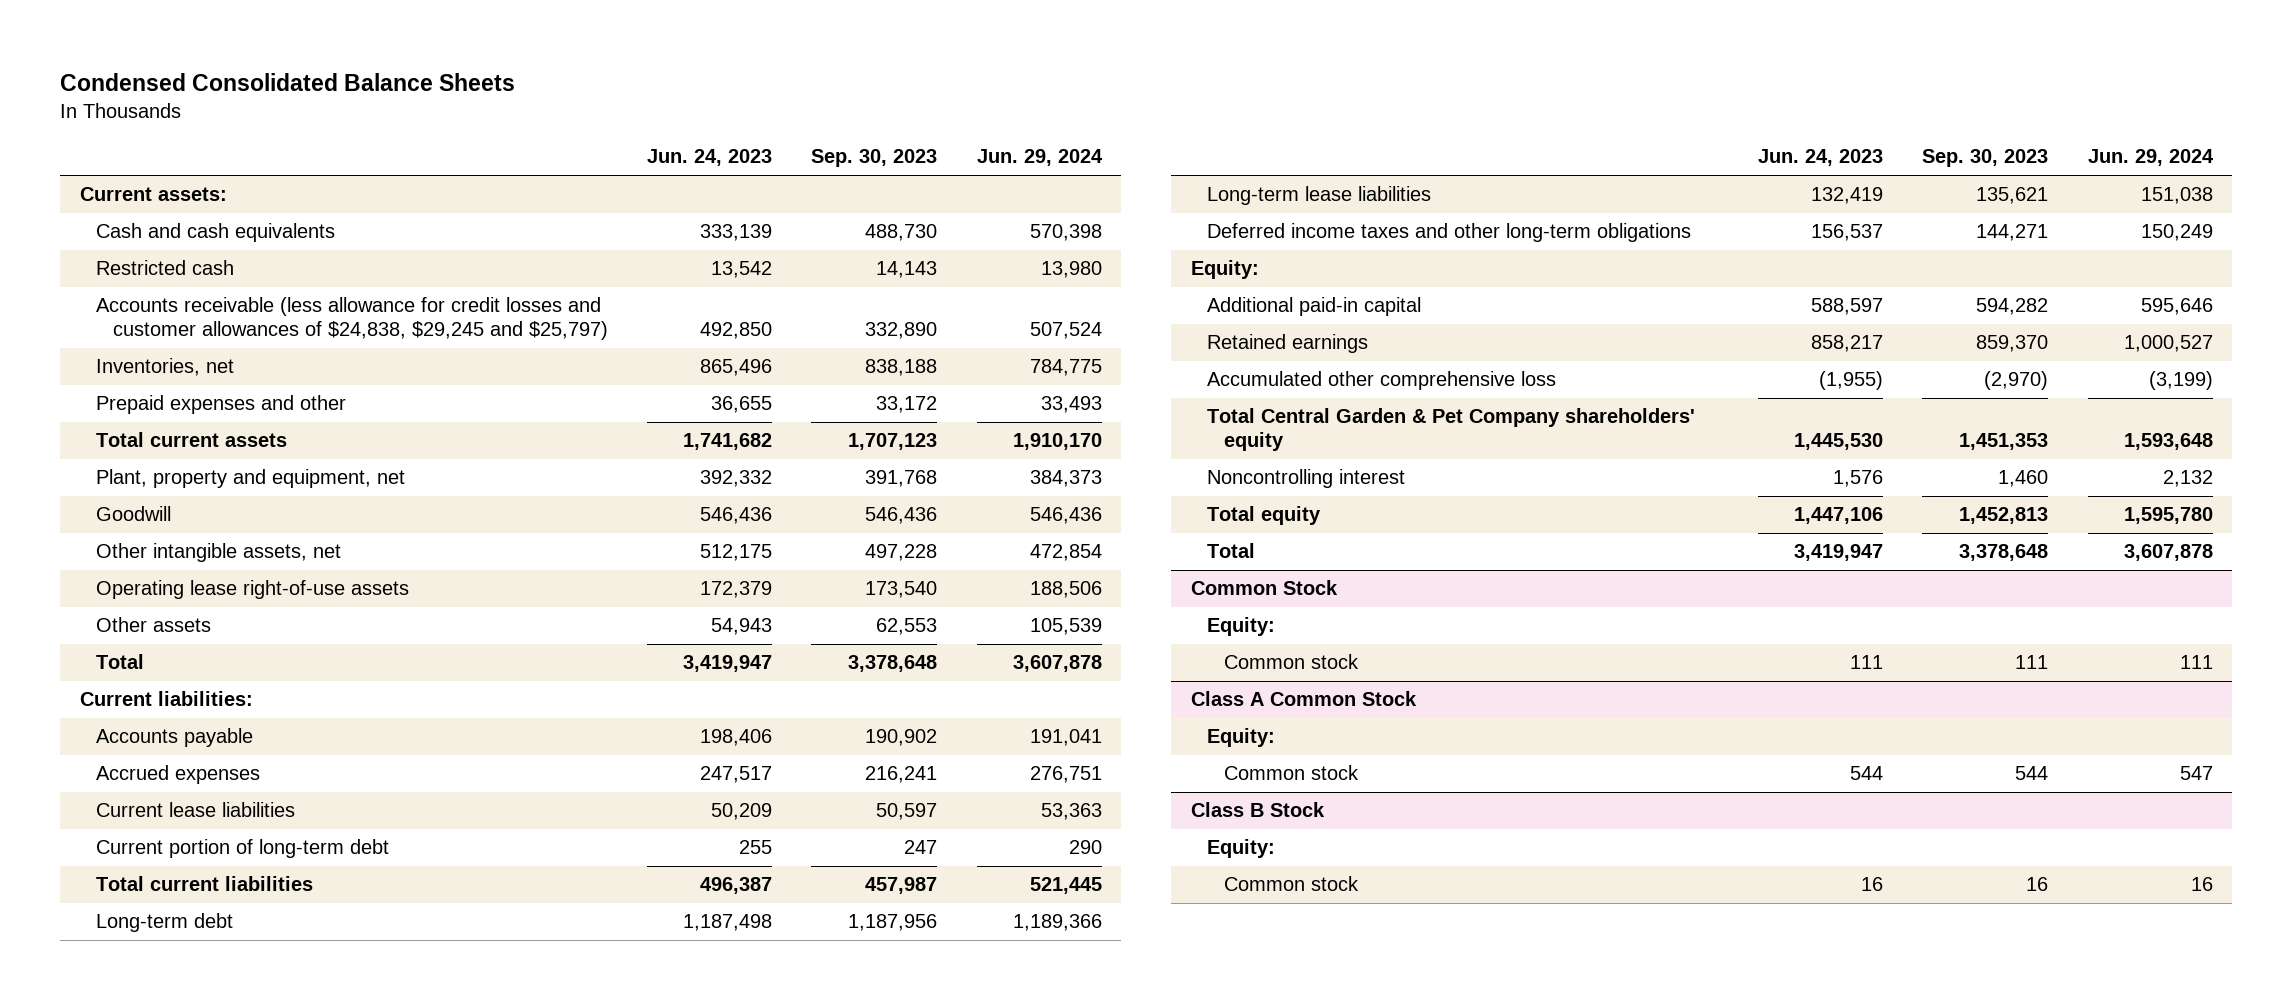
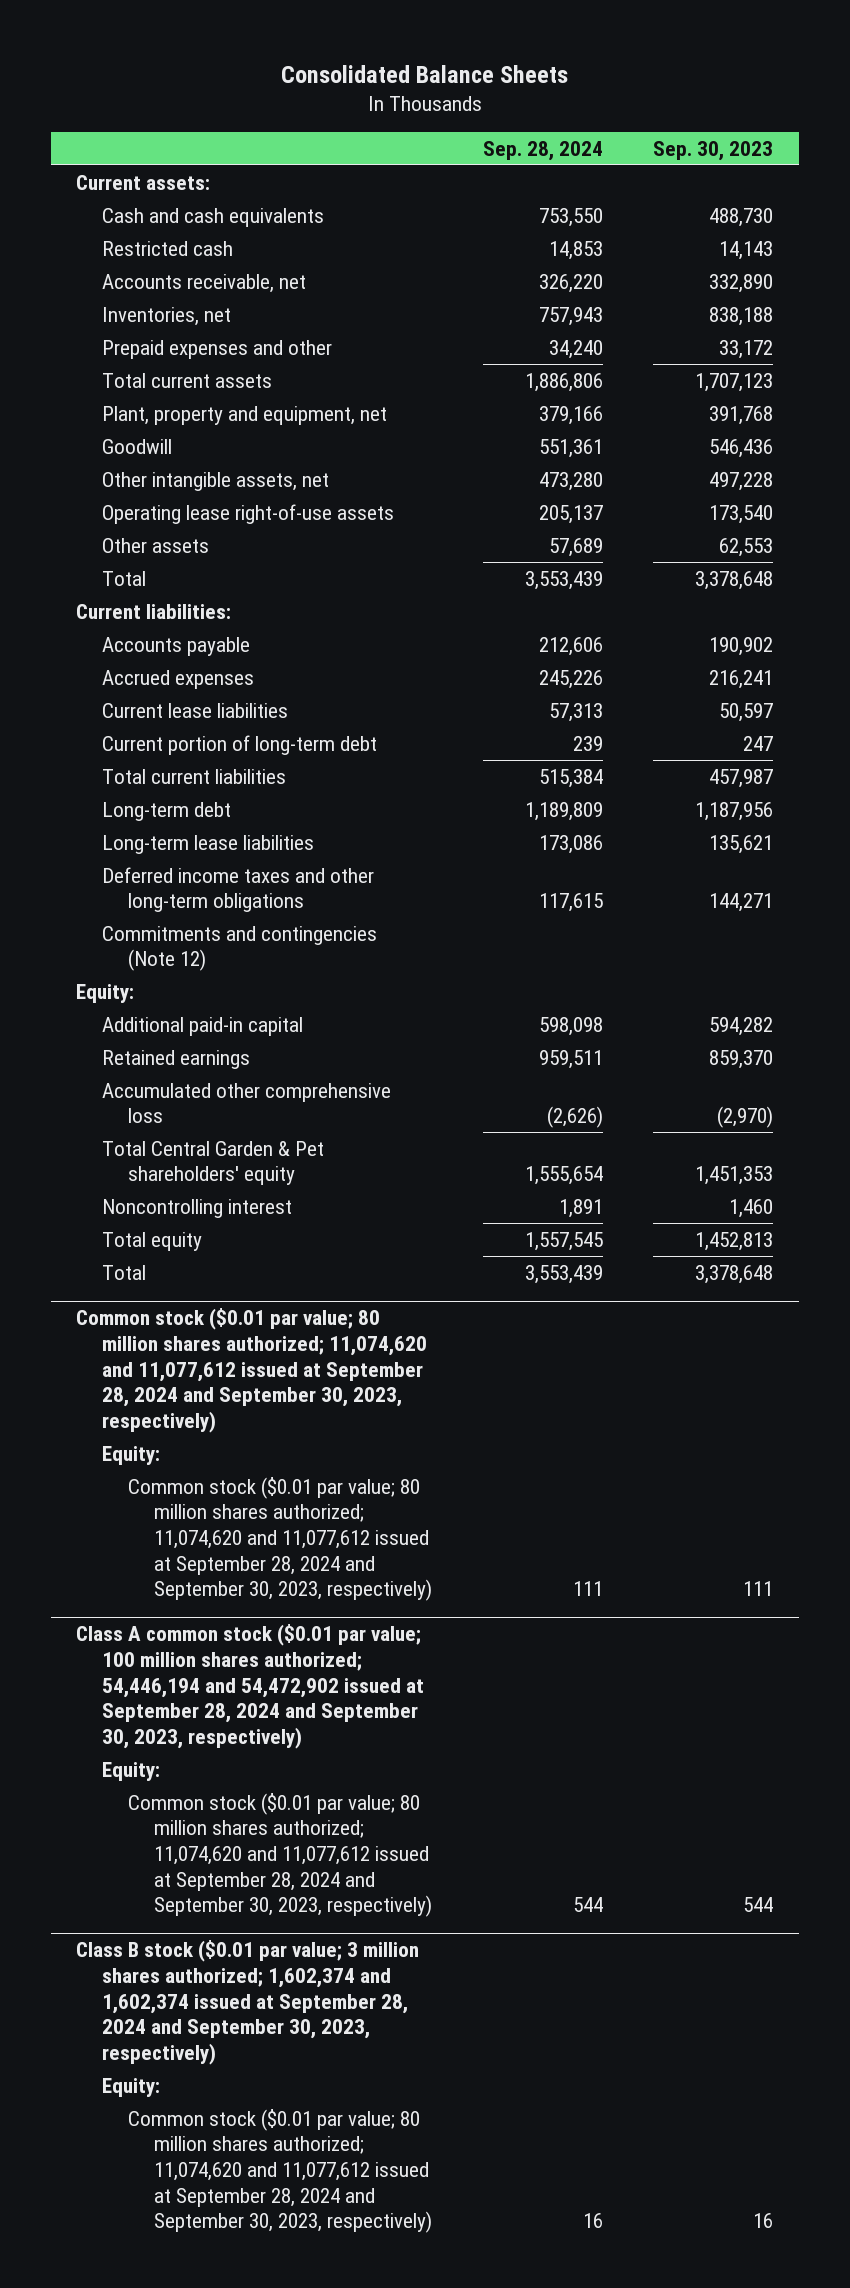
[60,73,516,92] Condensed Consolidated Balance Sheets -> [280,65,568,84] Consolidated Balance Sheets
[647,149,773,167] Jun. 24, 2023 -> none
[976,149,1103,167] Jun. 29, 2024 -> none
none -> [482,140,603,161] Sep. 28, 2024
[96,297,608,341] Accounts receivable (less allowance for credit losses and customer allowances of $24,838, $29,245 and $25,797) -> [102,273,307,293] Accounts receivable, net
none -> [102,925,378,972] Commitments and contingencies (Note 12)
[1207,408,1696,452] Total Central Garden & Pet Company shareholders' equity -> [102,1140,325,1186] Total Central Garden & Pet shareholders' equity
[1190,580,1338,596] Common Stock -> [76,1308,428,1434] Common stock ($0.01 par value; 80 million shares authorized; 11,074,620 and 11,077,612 issued at September 28, 2024 and September 30, 2023, respectively)
[1223,654,1359,670] Common stock -> [128,1476,433,1602] Common stock ($0.01 par value; 80 million shares authorized; 11,074,620 and 11,077,612 issued at September 28, 2024 and September 30, 2023, respectively)
[1190,691,1417,707] Class A Common Stock -> [76,1624,425,1750] Class A common stock ($0.01 par value; 100 million shares authorized; 54,446,194 and 54,472,902 issued at September 28, 2024 and September 30, 2023, respectively)
[1223,765,1359,781] Common stock -> [128,1792,433,1918] Common stock ($0.01 par value; 80 million shares authorized; 11,074,620 and 11,077,612 issued at September 28, 2024 and September 30, 2023, respectively)
[1190,802,1325,818] Class B Stock -> [76,1940,420,2066] Class B stock ($0.01 par value; 3 million shares authorized; 1,602,374 and 1,602,374 issued at September 28, 2024 and September 30, 2023, respectively)
[1223,876,1359,892] Common stock -> [128,2108,433,2234] Common stock ($0.01 par value; 80 million shares authorized; 11,074,620 and 11,077,612 issued at September 28, 2024 and September 30, 2023, respectively)

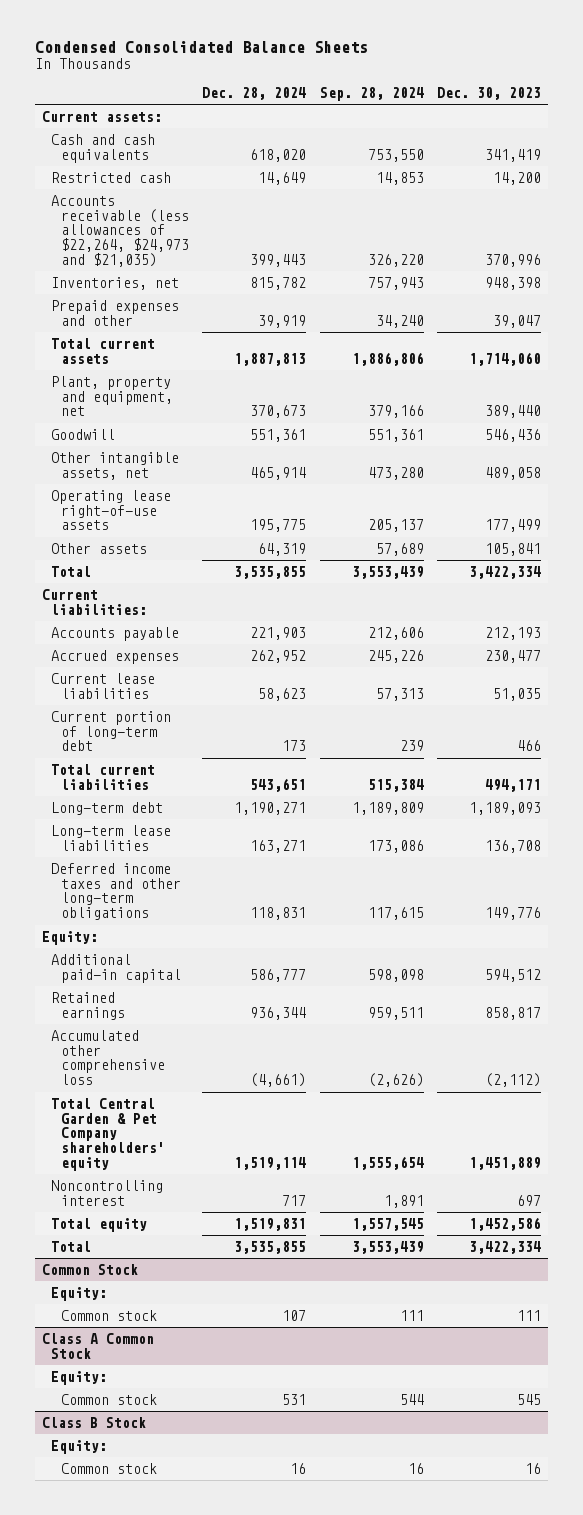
[280,65,568,84] Consolidated Balance Sheets -> [35,41,369,54] Condensed Consolidated Balance Sheets
[653,140,774,161] Sep. 30, 2023 -> none
none -> [202,86,307,100] Dec. 28, 2024
none -> [437,86,542,100] Dec. 30, 2023
[102,273,307,293] Accounts receivable, net -> [51,195,189,267] Accounts receivable (less allowances of $22,264, $24,973 and $21,035)
[102,925,378,972] Commitments and contingencies (Note 12) -> none
[102,1140,325,1186] Total Central Garden & Pet shareholders' equity -> [51,1098,165,1171] Total Central Garden & Pet Company shareholders' equity
[76,1308,428,1434] Common stock ($0.01 par value; 80 million shares authorized; 11,074,620 and 11,077,612 issued at September 28, 2024 and September 30, 2023, respectively) -> [42,1264,139,1276] Common Stock
[128,1476,433,1602] Common stock ($0.01 par value; 80 million shares authorized; 11,074,620 and 11,077,612 issued at September 28, 2024 and September 30, 2023, respectively) -> [60,1310,157,1322] Common stock
[76,1624,425,1750] Class A common stock ($0.01 par value; 100 million shares authorized; 54,446,194 and 54,472,902 issued at September 28, 2024 and September 30, 2023, respectively) -> [42,1333,155,1359] Class A Common Stock
[128,1792,433,1918] Common stock ($0.01 par value; 80 million shares authorized; 11,074,620 and 11,077,612 issued at September 28, 2024 and September 30, 2023, respectively) -> [60,1394,157,1406] Common stock
[76,1940,420,2066] Class B stock ($0.01 par value; 3 million shares authorized; 1,602,374 and 1,602,374 issued at September 28, 2024 and September 30, 2023, respectively) -> [42,1417,147,1429] Class B Stock
[128,2108,433,2234] Common stock ($0.01 par value; 80 million shares authorized; 11,074,620 and 11,077,612 issued at September 28, 2024 and September 30, 2023, respectively) -> [60,1463,157,1475] Common stock

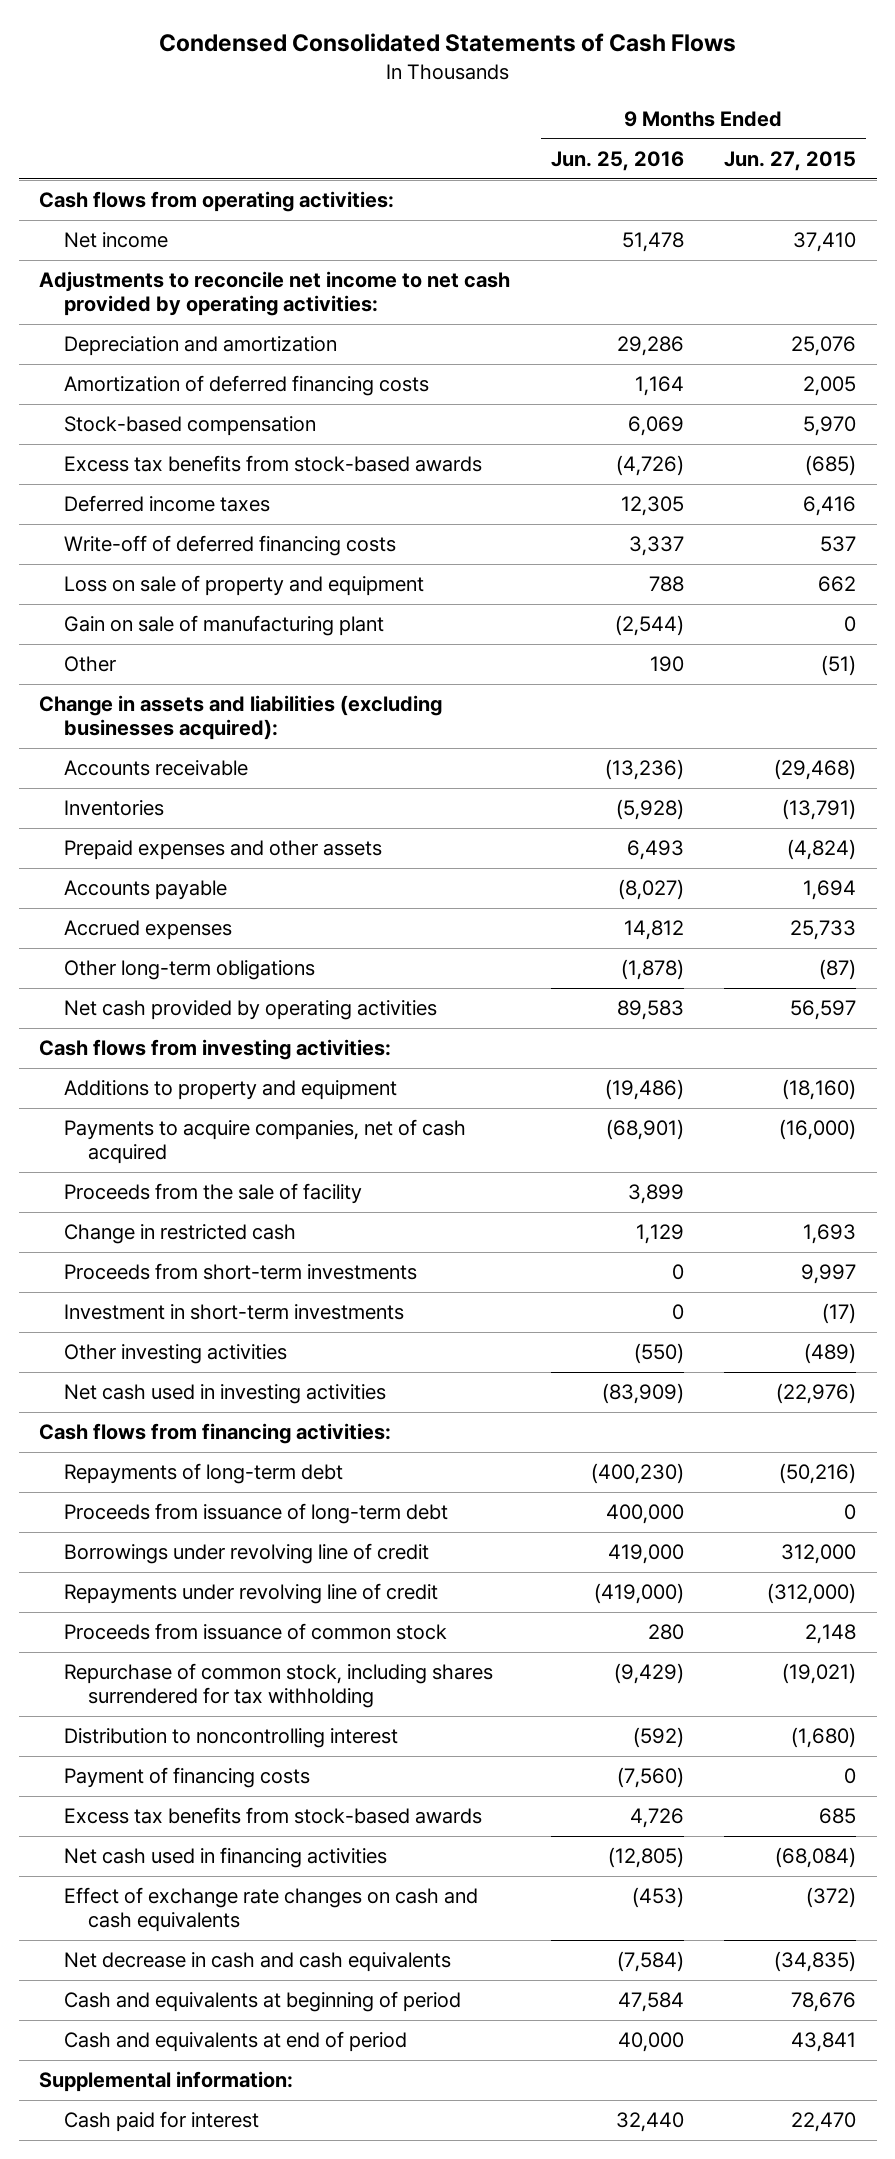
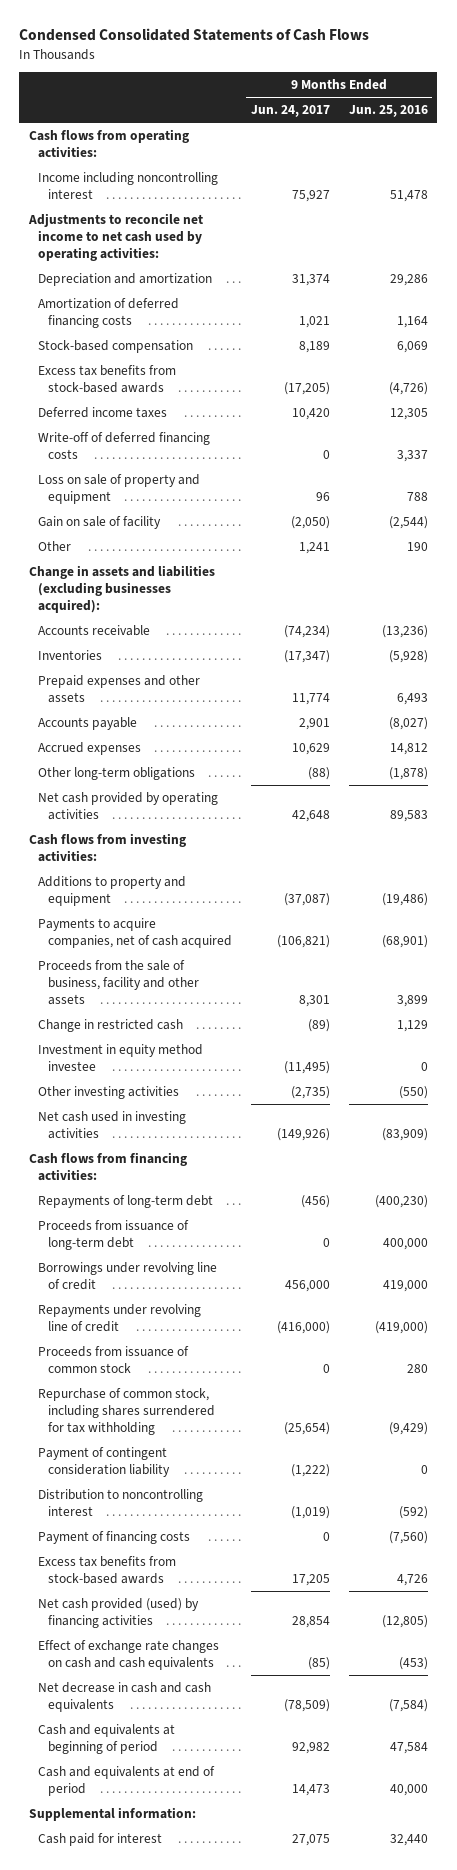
[724,151,857,172] Jun. 27, 2015 -> none
none -> [250,105,330,118] Jun. 24, 2017
[63,232,168,249] Net income -> [38,171,219,200] Income including noncontrolling interest
[39,271,511,317] Adjustments to reconcile net income to net cash provided by operating activities: -> [27,212,203,262] Adjustments to reconcile net income to net cash used by operating activities:
[63,615,384,637] Gain on sale of manufacturing plant -> [38,515,162,529] Gain on sale of facility
[63,1183,362,1205] Proceeds from the sale of facility -> [38,959,200,1006] Proceeds from the sale of business, facility and other assets
[63,1263,417,1281] Proceeds from short-term investments -> none
[63,1304,404,1321] Investment in short-term investments -> none
none -> [38,1043,204,1072] Investment in equity method investee
none -> [38,1446,171,1478] Payment of contingent consideration liability
[63,1847,387,1869] Net cash used in financing activities -> [38,1597,200,1629] Net cash provided (used) by financing activities

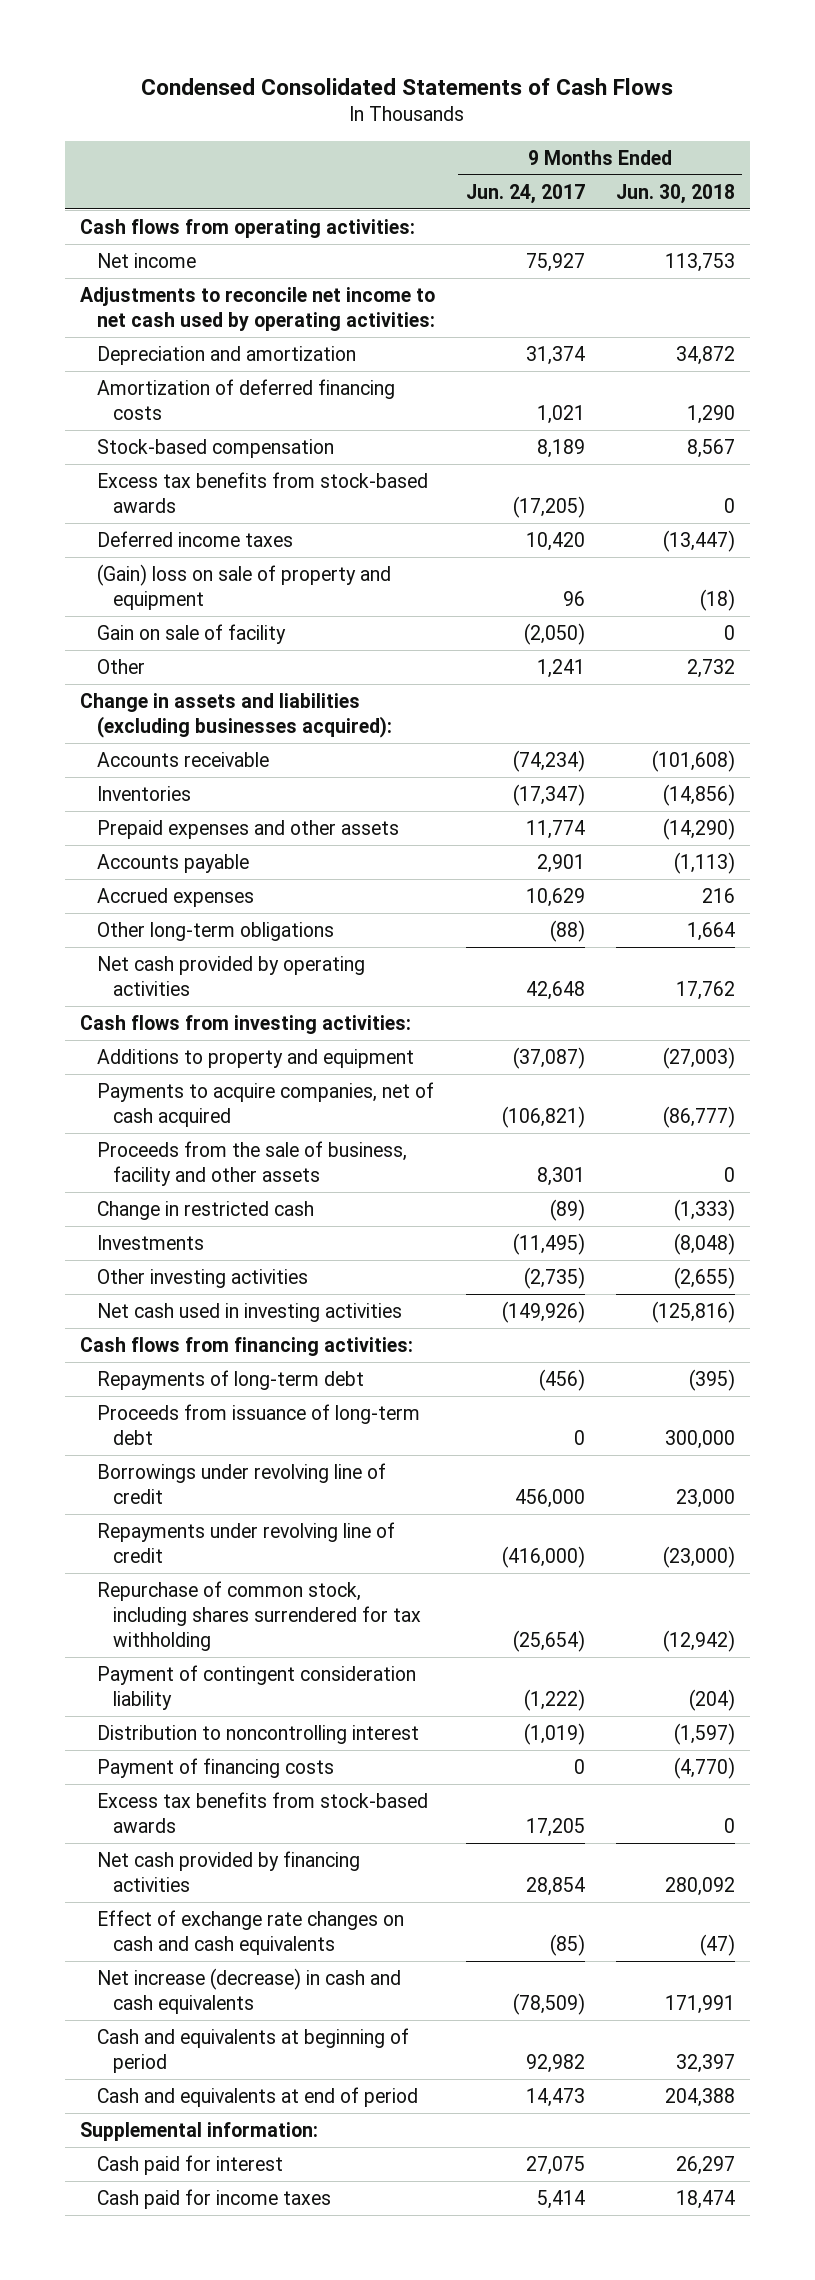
[348,105,428,118] Jun. 25, 2016 -> none
none -> [615,183,735,204] Jun. 30, 2018
[38,171,219,200] Income including noncontrolling interest -> [96,252,196,268] Net income
[38,431,211,460] Write-off of deferred financing costs -> none
[38,473,201,505] Loss on sale of property and equipment -> [96,563,391,610] (Gain) loss on sale of property and equipment
[38,1043,204,1072] Investment in equity method investee -> [96,1234,204,1250] Investments
[38,1345,190,1374] Proceeds from issuance of common stock -> none
[38,1597,200,1629] Net cash provided (used) by financing activities -> [96,1850,360,1892] Net cash provided by financing activities
[38,1681,212,1713] Net decrease in cash and cash equivalents -> [96,1967,401,2014] Net increase (decrease) in cash and cash equivalents
none -> [96,2188,331,2209] Cash paid for income taxes

